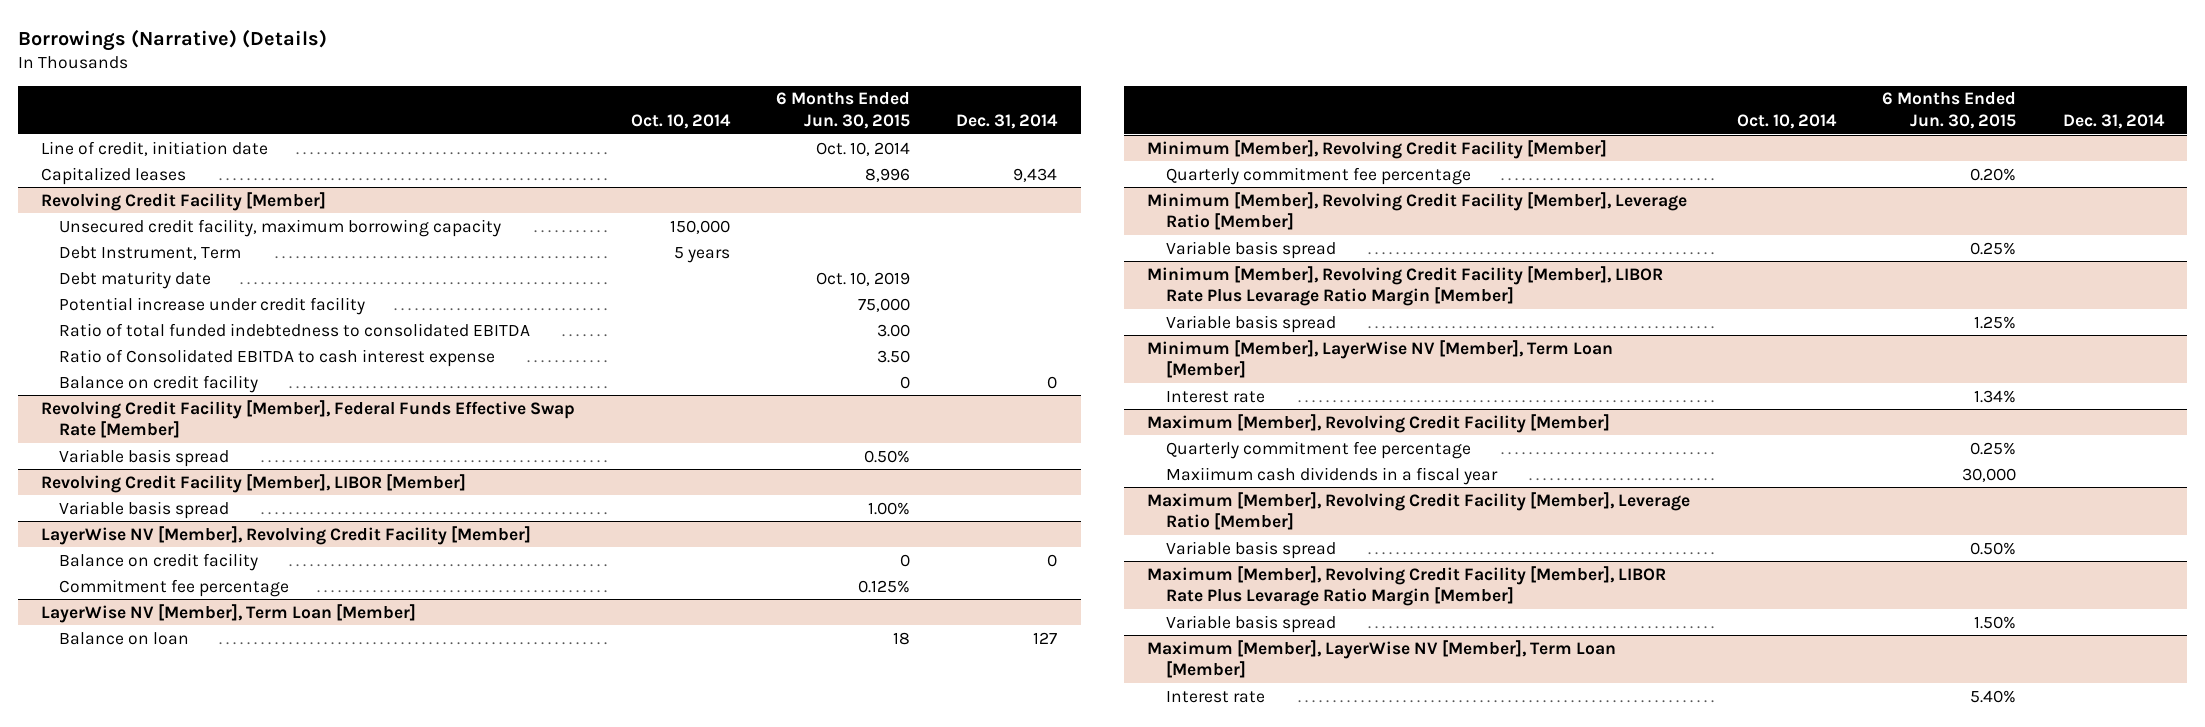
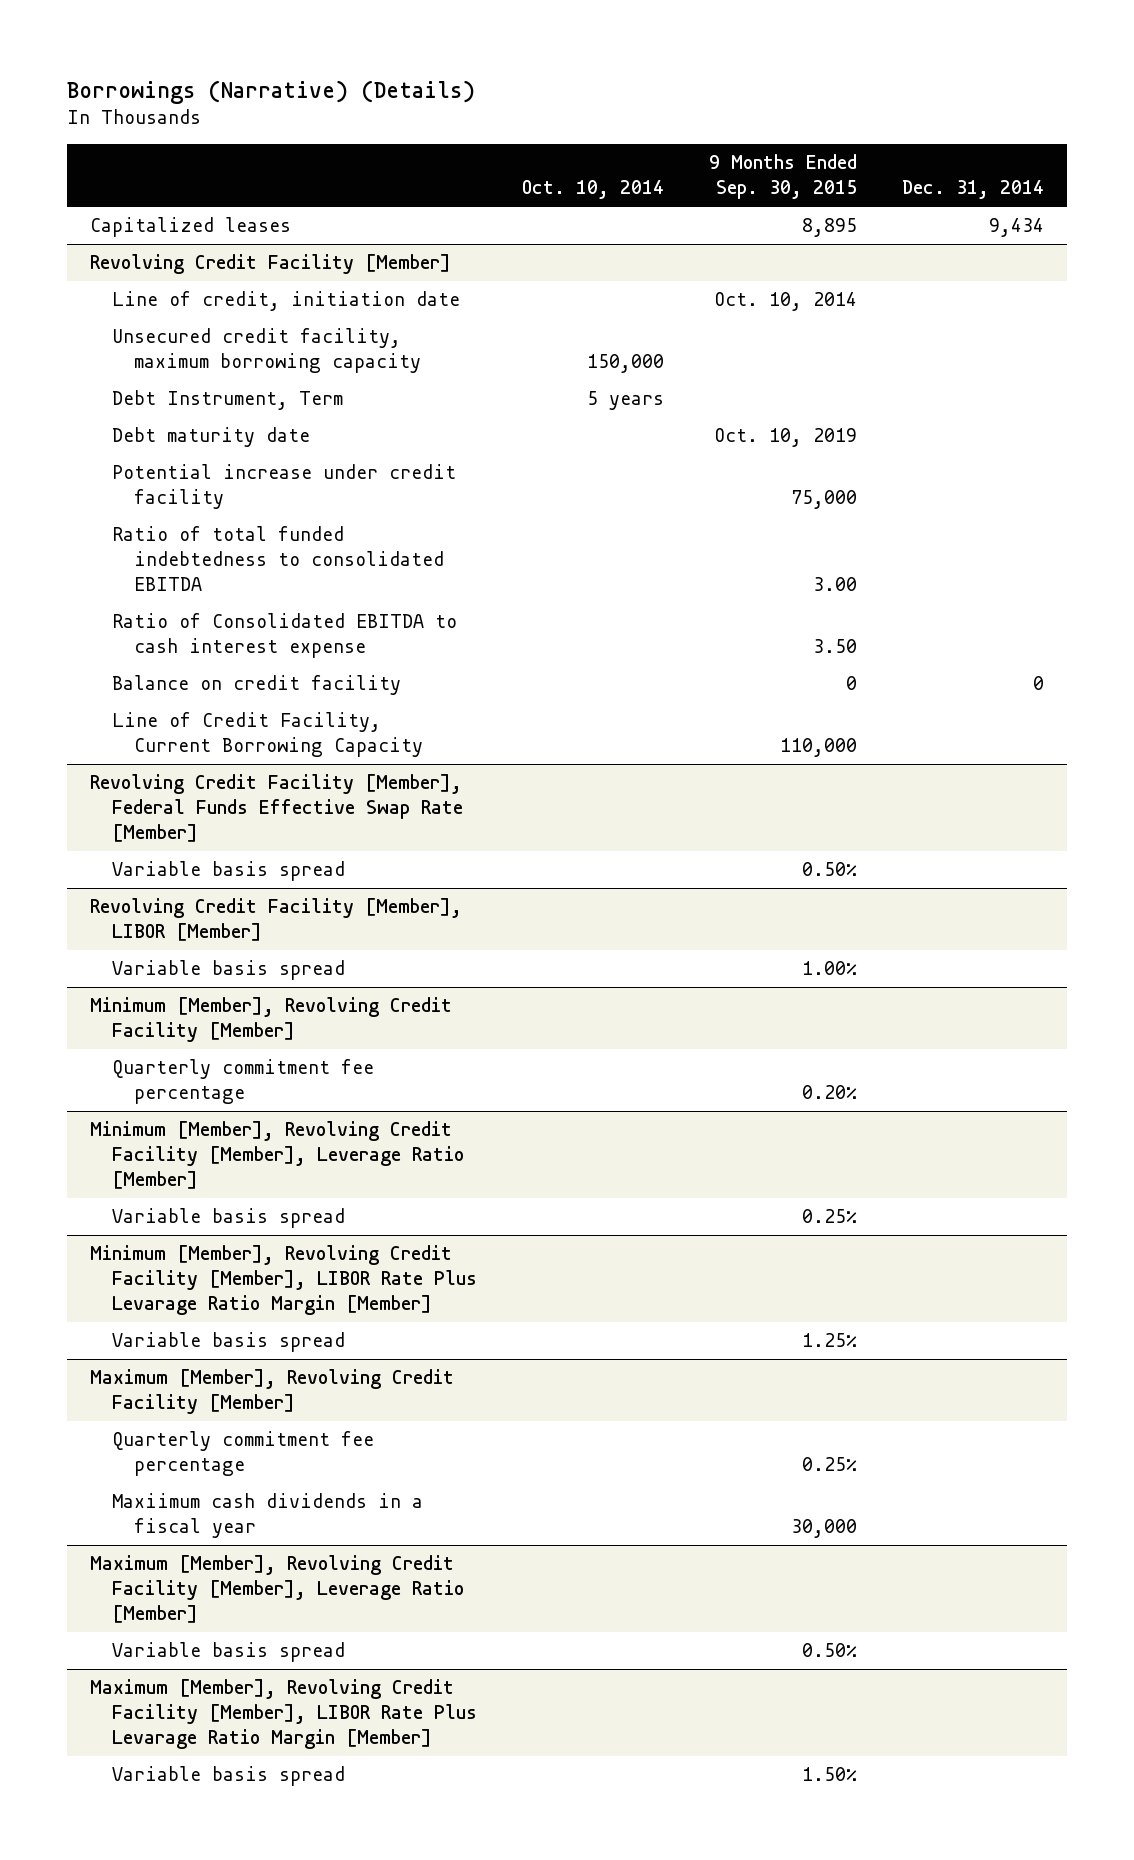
[775,92,910,130] 6 Months Ended Jun. 30, 2015 -> none
none -> [709,154,858,200] 9 Months Ended Sep. 30, 2015
[41,140,269,156] Line of credit, initiation date -> none
none -> [111,291,460,312] Line of credit, initiation date
none -> [111,712,423,758] Line of Credit Facility, Current Borrowing Capacity
[41,525,532,545] LayerWise NV [Member], Revolving Credit Facility [Member] -> none
[59,552,259,571] Balance on credit facility -> none
[59,578,290,597] Commitment fee percentage -> none
[41,603,417,623] LayerWise NV [Member], Term Loan [Member] -> none
[59,631,190,645] Balance on loan -> none
[1147,339,1614,379] Minimum [Member], LayerWise NV [Member], Term Loan [Member] -> none
[1165,390,1265,403] Interest rate -> none
[1147,639,1617,679] Maximum [Member], LayerWise NV [Member], Term Loan [Member] -> none
[1165,690,1265,703] Interest rate -> none

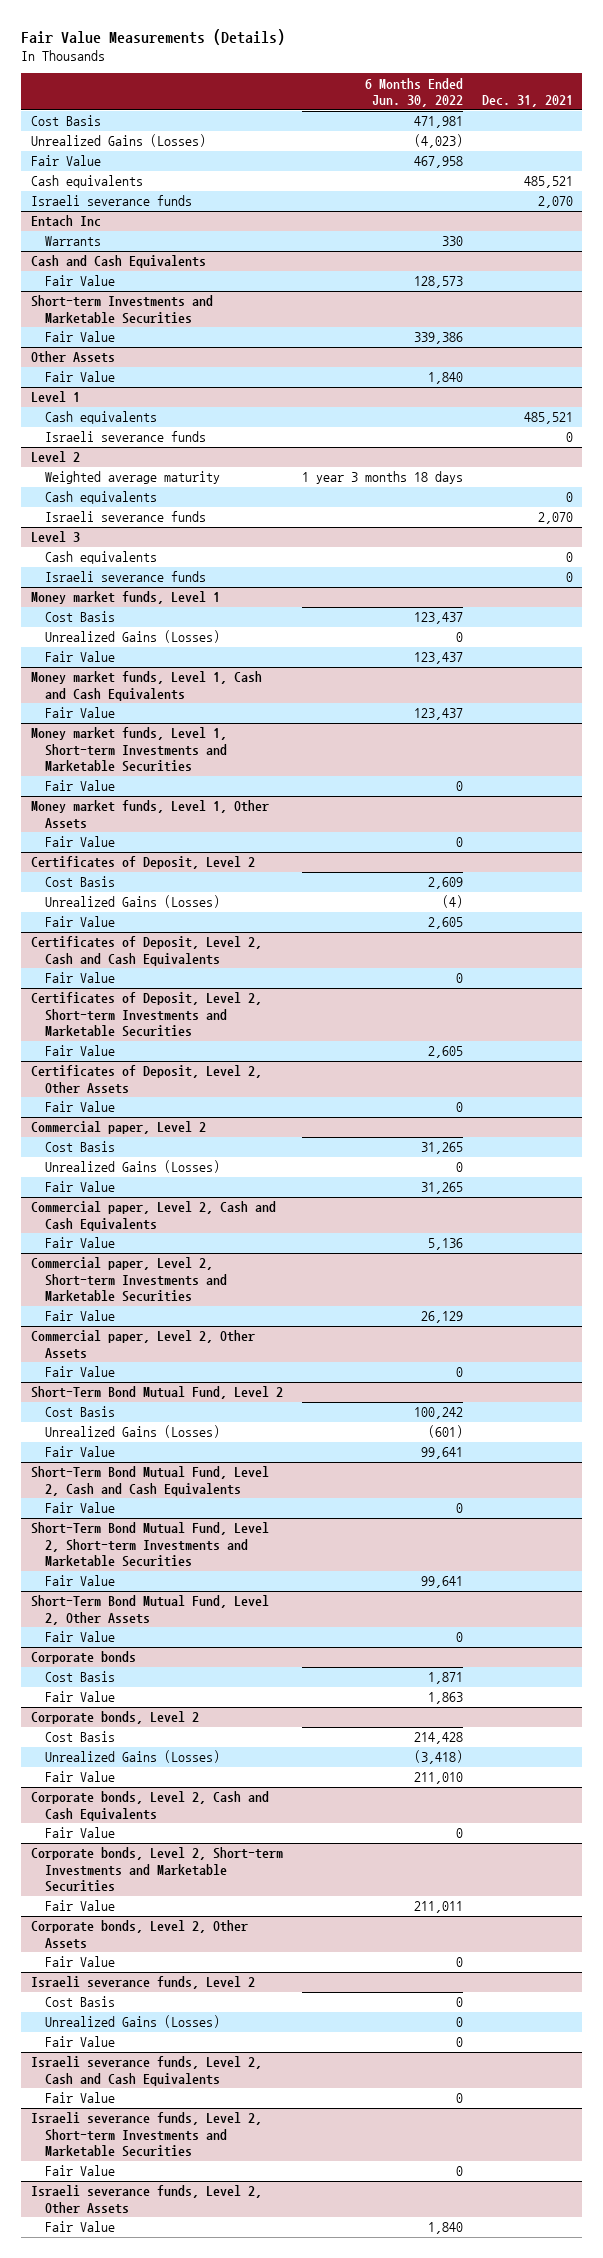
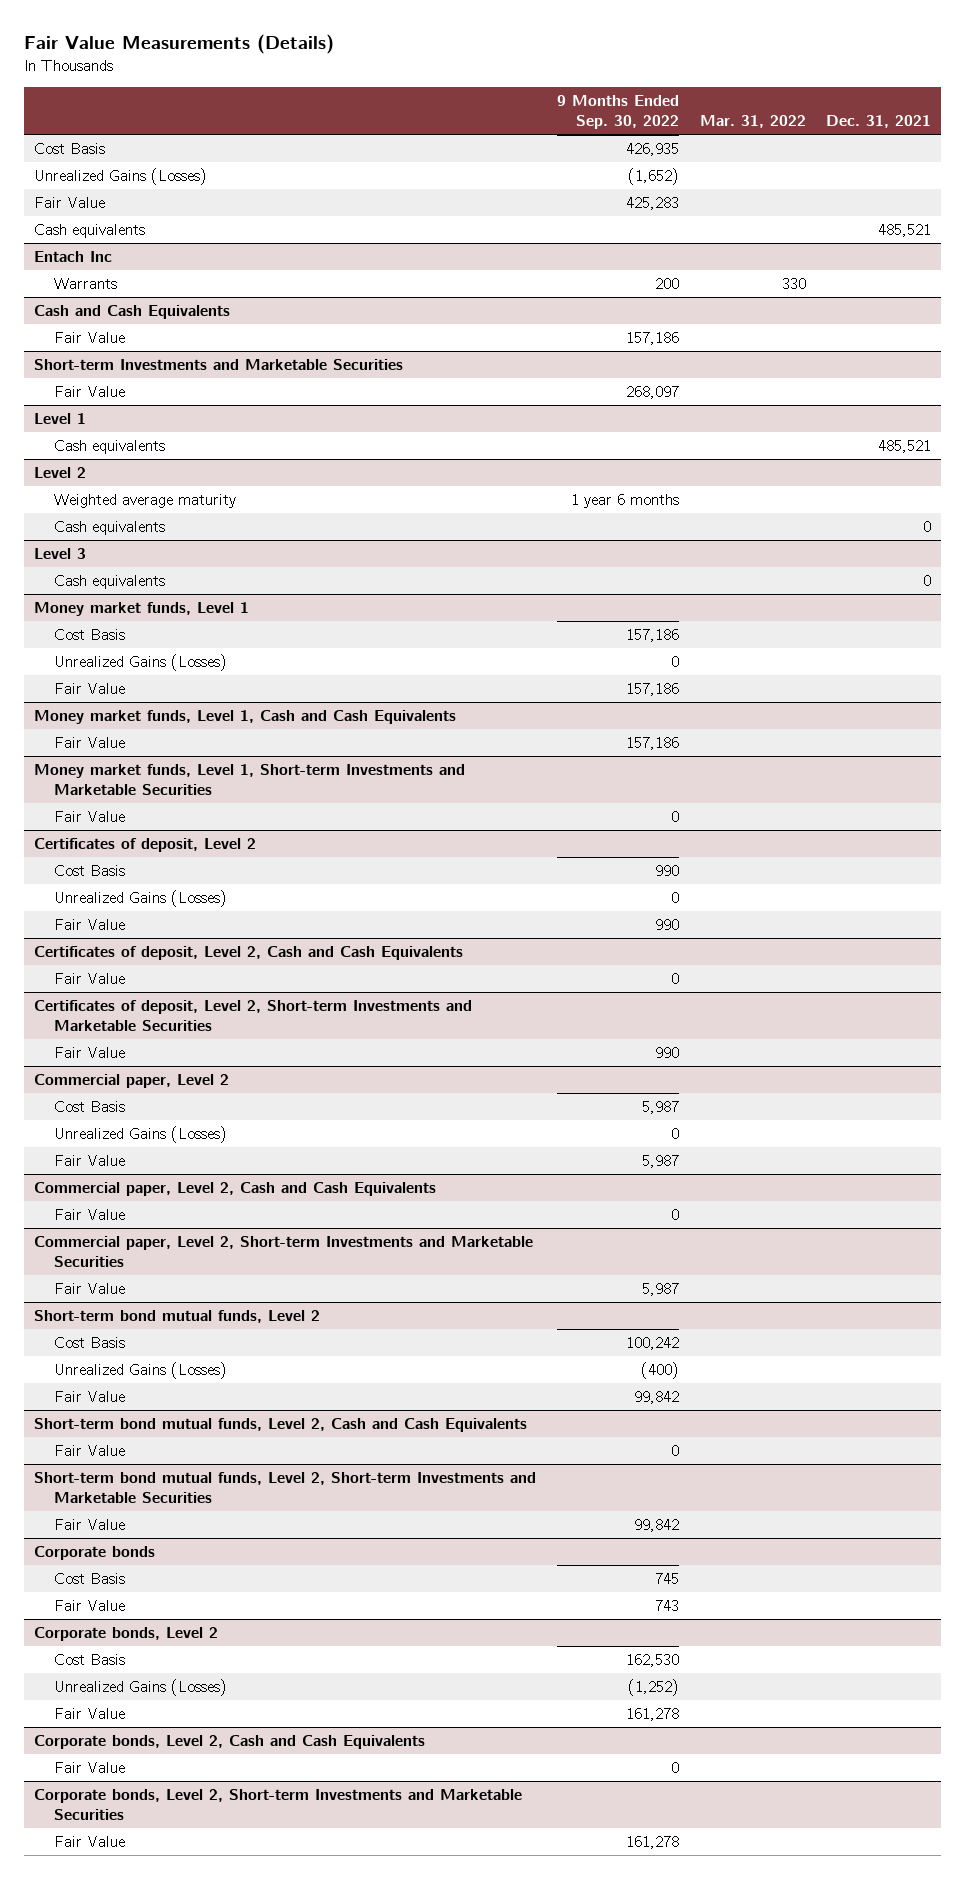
[364,77,463,107] 6 Months Ended Jun. 30, 2022 -> none
none -> [557,95,680,130] 9 Months Ended Sep. 30, 2022
none -> [699,115,806,129] Mar. 31, 2022
[30,195,192,207] Israeli severance funds -> none
[30,351,115,364] Other Assets -> none
[44,371,115,383] Fair Value -> none
[44,431,206,443] Israeli severance funds -> none
[44,511,206,523] Israeli severance funds -> none
[44,571,206,583] Israeli severance funds -> none
[30,800,269,829] Money market funds, Level 1, Other Assets -> none
[44,836,115,848] Fair Value -> none
[30,856,255,870] Certificates of Deposit, Level 2 -> [34,838,257,853] Certificates of deposit, Level 2
[30,936,262,966] Certificates of Deposit, Level 2, Cash and Cash Equivalents -> [34,946,464,961] Certificates of deposit, Level 2, Cash and Cash Equivalents
[30,992,262,1037] Certificates of Deposit, Level 2, Short-term Investments and Marketable Securities -> [34,1000,473,1032] Certificates of deposit, Level 2, Short-term Investments and Marketable Securities
[30,1065,262,1094] Certificates of Deposit, Level 2, Other Assets -> none
[44,1101,115,1113] Fair Value -> none
[30,1330,255,1359] Commercial paper, Level 2, Other Assets -> none
[44,1366,115,1378] Fair Value -> none
[30,1386,283,1400] Short-Term Bond Mutual Fund, Level 2 -> [34,1310,321,1324] Short-term bond mutual funds, Level 2
[30,1466,269,1496] Short-Term Bond Mutual Fund, Level 2, Cash and Cash Equivalents -> [34,1418,528,1433] Short-term bond mutual funds, Level 2, Cash and Cash Equivalents
[30,1522,269,1567] Short-Term Bond Mutual Fund, Level 2, Short-term Investments and Marketable Securities -> [34,1472,537,1504] Short-term bond mutual funds, Level 2, Short-term Investments and Marketable Securities
[30,1595,269,1625] Short-Term Bond Mutual Fund, Level 2, Other Assets -> none
[44,1631,115,1643] Fair Value -> none
[30,1920,248,1949] Corporate bonds, Level 2, Other Assets -> none
[44,1956,115,1968] Fair Value -> none
[30,1976,255,1990] Israeli severance funds, Level 2 -> none
[44,1996,115,2008] Cost Basis -> none
[44,2015,220,2029] Unrealized Gains (Losses) -> none
[44,2036,115,2048] Fair Value -> none
[30,2056,262,2086] Israeli severance funds, Level 2, Cash and Cash Equivalents -> none
[44,2092,115,2104] Fair Value -> none
[30,2112,262,2157] Israeli severance funds, Level 2, Short-term Investments and Marketable Securities -> none
[44,2165,115,2177] Fair Value -> none
[30,2185,262,2214] Israeli severance funds, Level 2, Other Assets -> none
[44,2221,115,2233] Fair Value -> none

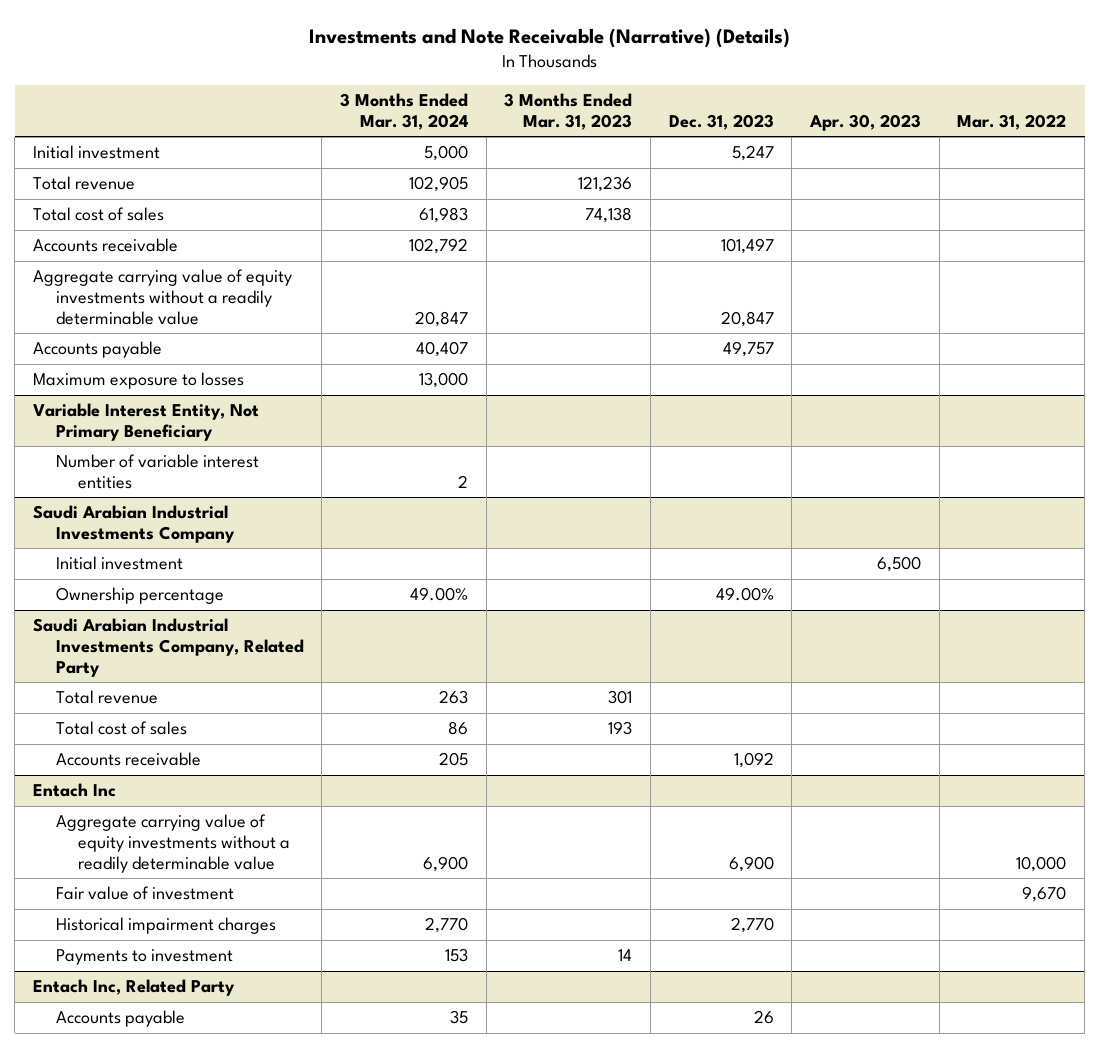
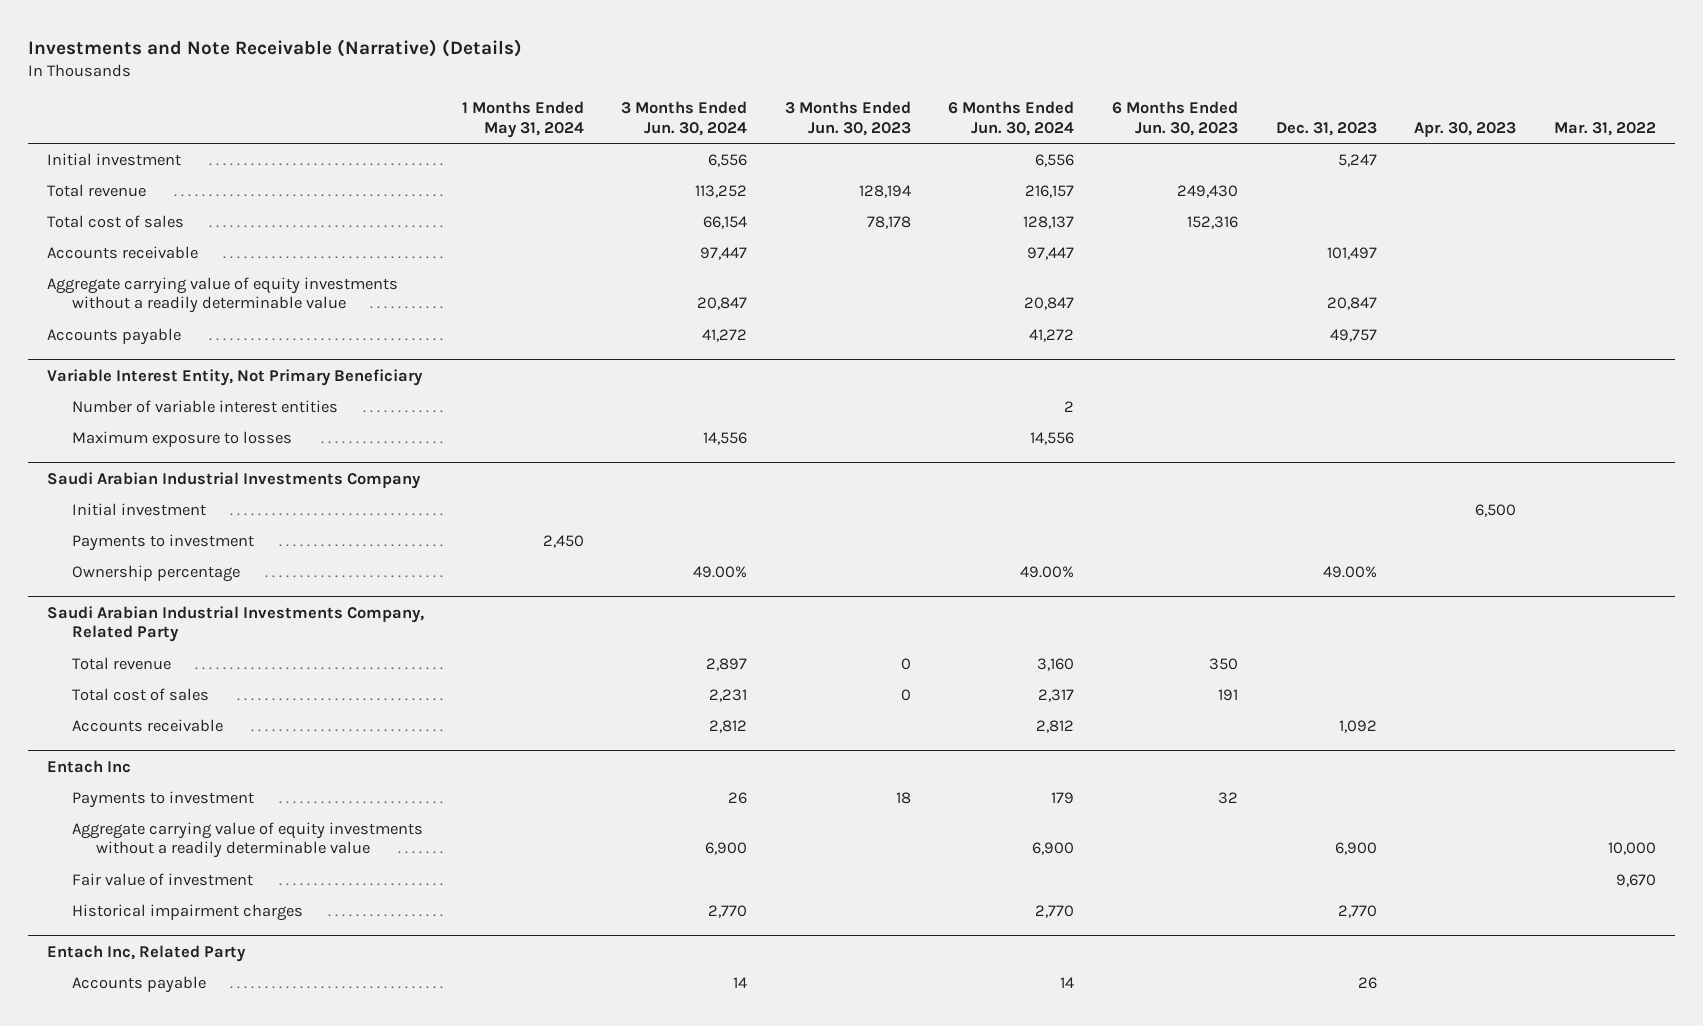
[339,93,468,130] 3 Months Ended Mar. 31, 2024 -> none
[504,93,633,130] 3 Months Ended Mar. 31, 2023 -> none
none -> [461,101,584,138] 1 Months Ended May 31, 2024
none -> [621,101,748,136] 3 Months Ended Jun. 30, 2024
none -> [784,101,911,136] 3 Months Ended Jun. 30, 2023
none -> [948,101,1075,136] 6 Months Ended Jun. 30, 2024
none -> [1112,101,1239,136] 6 Months Ended Jun. 30, 2023
[33,372,245,390] Maximum exposure to losses -> none
none -> [71,430,292,447] Maximum exposure to losses
none -> [71,533,254,551] Payments to investment
[55,949,233,966] Payments to investment -> [71,790,254,808] Payments to investment

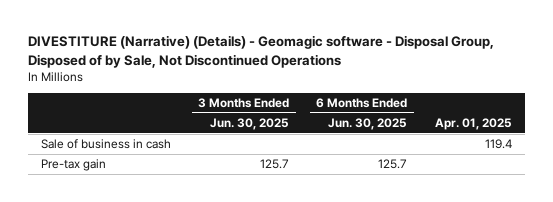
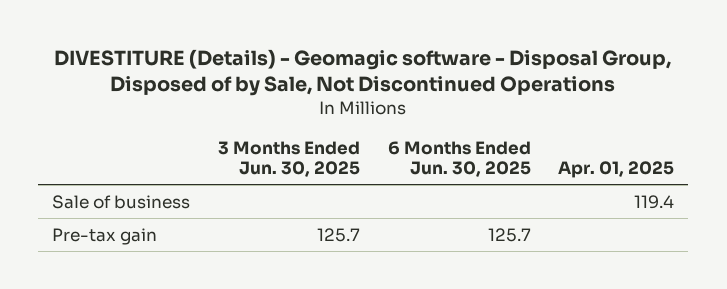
[27,35,494,68] DIVESTITURE (Narrative) (Details) - Geomagic software - Disposal Group, Disposed of by Sale, Not Discontinued Operations -> [54,48,672,97] DIVESTITURE (Details) - Geomagic software - Disposal Group, Disposed of by Sale, Not Discontinued Operations
[41,139,172,150] Sale of business in cash -> [52,194,191,209] Sale of business

